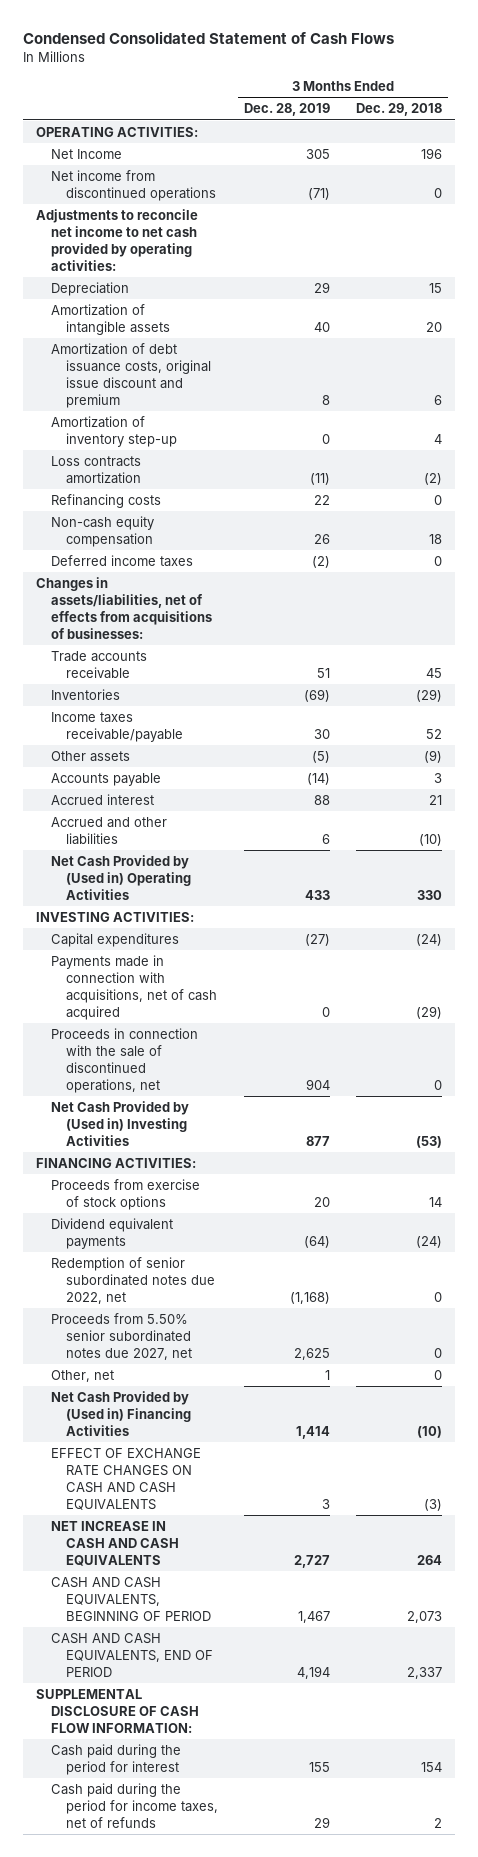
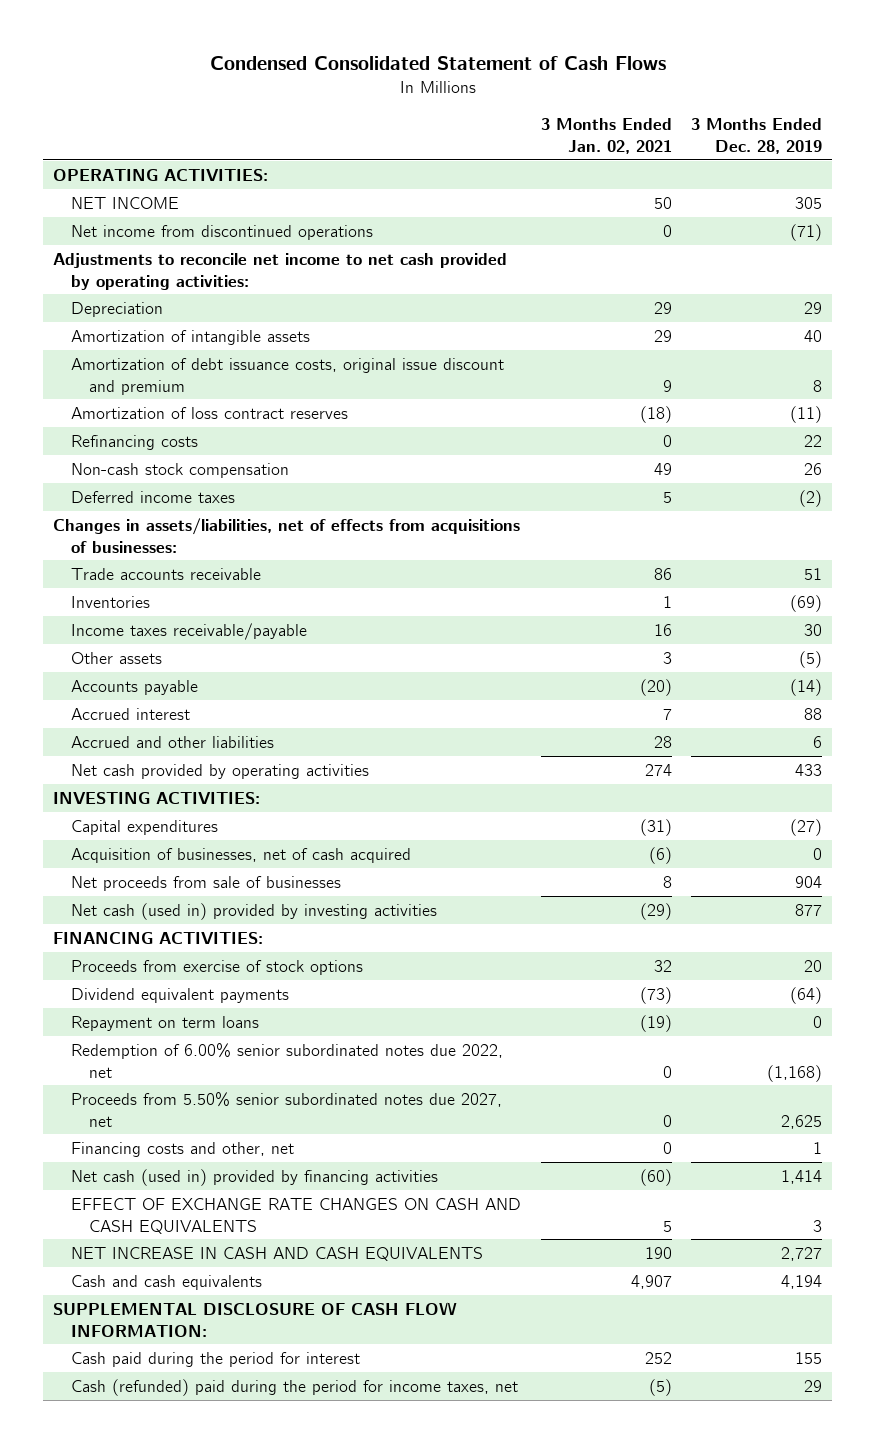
[355,103,442,117] Dec. 29, 2018 -> none
none -> [540,118,672,155] 3 Months Ended Jan. 02, 2021
[51,148,123,159] Net Income -> [70,196,179,209] NET INCOME
[51,415,178,447] Amortization of inventory step-up -> none
[51,455,142,484] Loss contracts amortization -> [70,406,348,419] Amortization of loss contract reserves
[51,515,155,547] Non-cash equity compensation -> [70,462,289,478] Non-cash stock compensation
[51,854,192,900] Net Cash Provided by (Used in) Operating Activities -> [70,763,369,779] Net cash provided by operating activities
[51,954,218,1020] Payments made in connection with acquisitions, net of cash acquired -> [70,847,411,863] Acquisition of businesses, net of cash acquired
[51,1027,199,1093] Proceeds in connection with the sale of discontinued operations, net -> [70,875,341,891] Net proceeds from sale of businesses
[51,1100,190,1146] Net Cash Provided by (Used in) Investing Activities -> [70,902,437,920] Net cash (used in) provided by investing activities
none -> [70,1015,259,1031] Repayment on term loans
[51,1256,216,1304] Redemption of senior subordinated notes due 2022, net -> [70,1042,503,1078] Redemption of 6.00% senior subordinated notes due 2022, net
[51,1369,115,1382] Other, net -> [70,1141,294,1157] Financing costs and other, net
[51,1390,192,1436] Net Cash Provided by (Used in) Financing Activities -> [70,1168,438,1186] Net cash (used in) provided by financing activities
[51,1576,212,1621] CASH AND CASH EQUIVALENTS, BEGINNING OF PERIOD -> none
[51,1632,214,1677] CASH AND CASH EQUIVALENTS, END OF PERIOD -> [70,1274,262,1290] Cash and cash equivalents
[51,1782,219,1828] Cash paid during the period for income taxes, net of refunds -> [70,1378,518,1396] Cash (refunded) paid during the period for income taxes, net

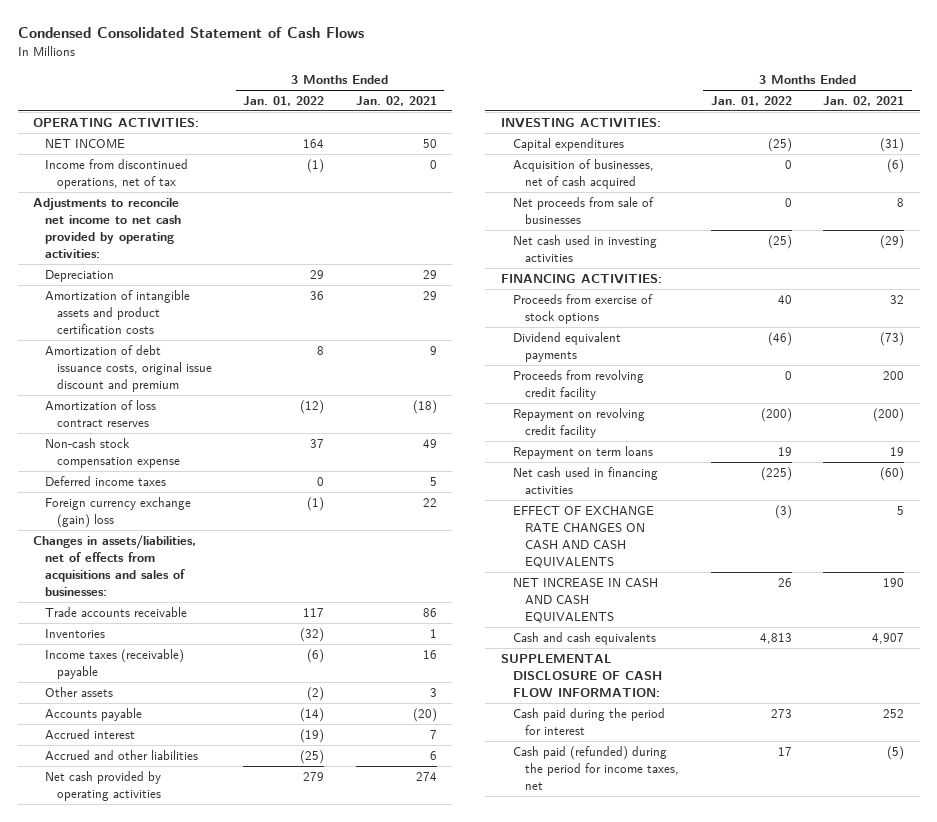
[691,118,823,155] 3 Months Ended Dec. 28, 2019 -> none
none -> [243,96,325,107] Jan. 01, 2022
[70,224,373,240] Net income from discontinued operations -> [45,159,189,190] Income from discontinued operations, net of tax
[70,329,310,345] Amortization of intangible assets -> [45,290,191,335] Amortization of intangible assets and product certification costs
[70,434,198,450] Refinancing costs -> none
[70,462,289,478] Non-cash stock compensation -> [45,438,181,469] Non-cash stock compensation expense
none -> [45,497,192,529] Foreign currency exchange (gain) loss
[53,517,521,553] Changes in assets/liabilities, net of effects from acquisitions of businesses: -> [33,535,197,597] Changes in assets/liabilities, net of effects from acquisitions and sales of businesses:
[70,622,307,640] Income taxes receivable/payable -> [45,649,185,680] Income taxes (receivable) payable
[653,735,672,748] 28 -> [429,751,437,761] 6
[70,902,437,920] Net cash (used in) provided by investing activities -> [512,235,657,263] Net cash used in investing activities
[70,1042,503,1078] Redemption of 6.00% senior subordinated notes due 2022, net -> none
[70,1091,502,1127] Proceeds from 5.50% senior subordinated notes due 2027, net -> none
[70,1141,294,1157] Financing costs and other, net -> none
none -> [512,370,644,401] Proceeds from revolving credit facility
none -> [512,408,645,439] Repayment on revolving credit facility
[639,1014,672,1032] (19) -> [890,447,905,457] 19
[70,1168,438,1186] Net cash (used in) provided by financing activities -> [512,467,658,495] Net cash used in financing activities
[70,1378,518,1396] Cash (refunded) paid during the period for income taxes, net -> [512,746,679,791] Cash paid (refunded) during the period for income taxes, net

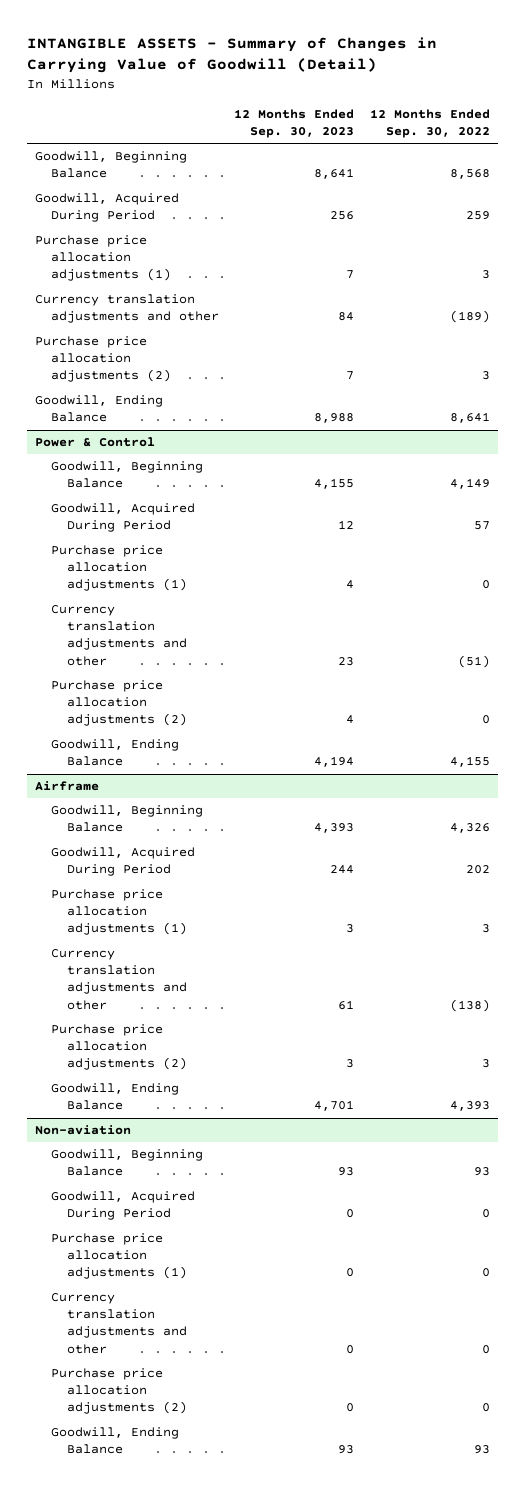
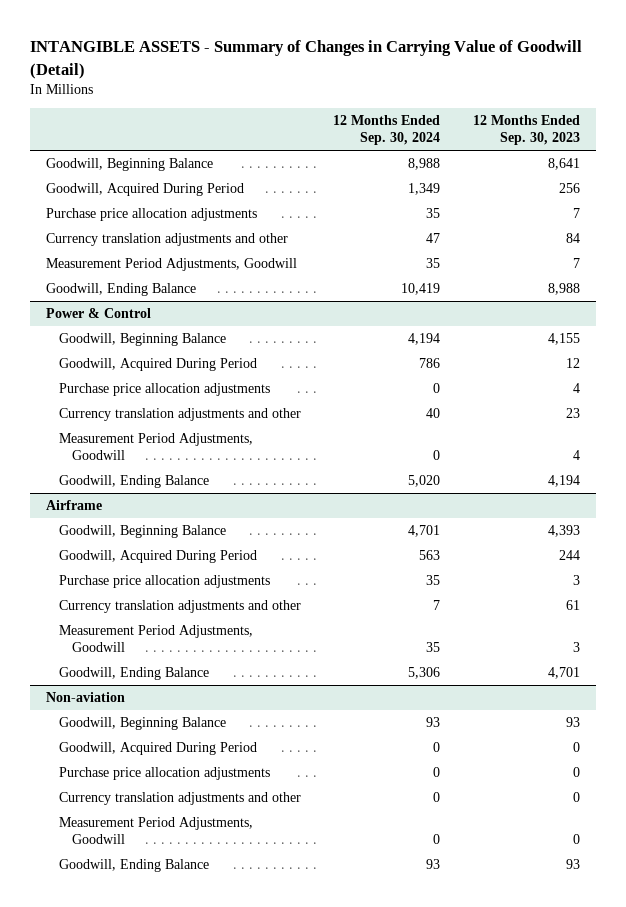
[369,108,490,138] 12 Months Ended Sep. 30, 2022 -> none
none -> [333,115,441,145] 12 Months Ended Sep. 30, 2024
[34,235,171,282] Purchase price allocation adjustments (1) -> [46,208,258,222] Purchase price allocation adjustments
[34,336,171,383] Purchase price allocation adjustments (2) -> [46,258,298,272] Measurement Period Adjustments, Goodwill
[50,545,187,592] Purchase price allocation adjustments (1) -> [59,383,271,397] Purchase price allocation adjustments
[50,680,187,727] Purchase price allocation adjustments (2) -> [59,433,254,460] Measurement Period Adjustments, Goodwill
[50,889,187,936] Purchase price allocation adjustments (1) -> [59,575,271,589] Purchase price allocation adjustments
[50,1024,187,1071] Purchase price allocation adjustments (2) -> [59,625,254,652] Measurement Period Adjustments, Goodwill
[50,1233,187,1280] Purchase price allocation adjustments (1) -> [59,767,271,781] Purchase price allocation adjustments
[50,1368,187,1415] Purchase price allocation adjustments (2) -> [59,817,254,844] Measurement Period Adjustments, Goodwill

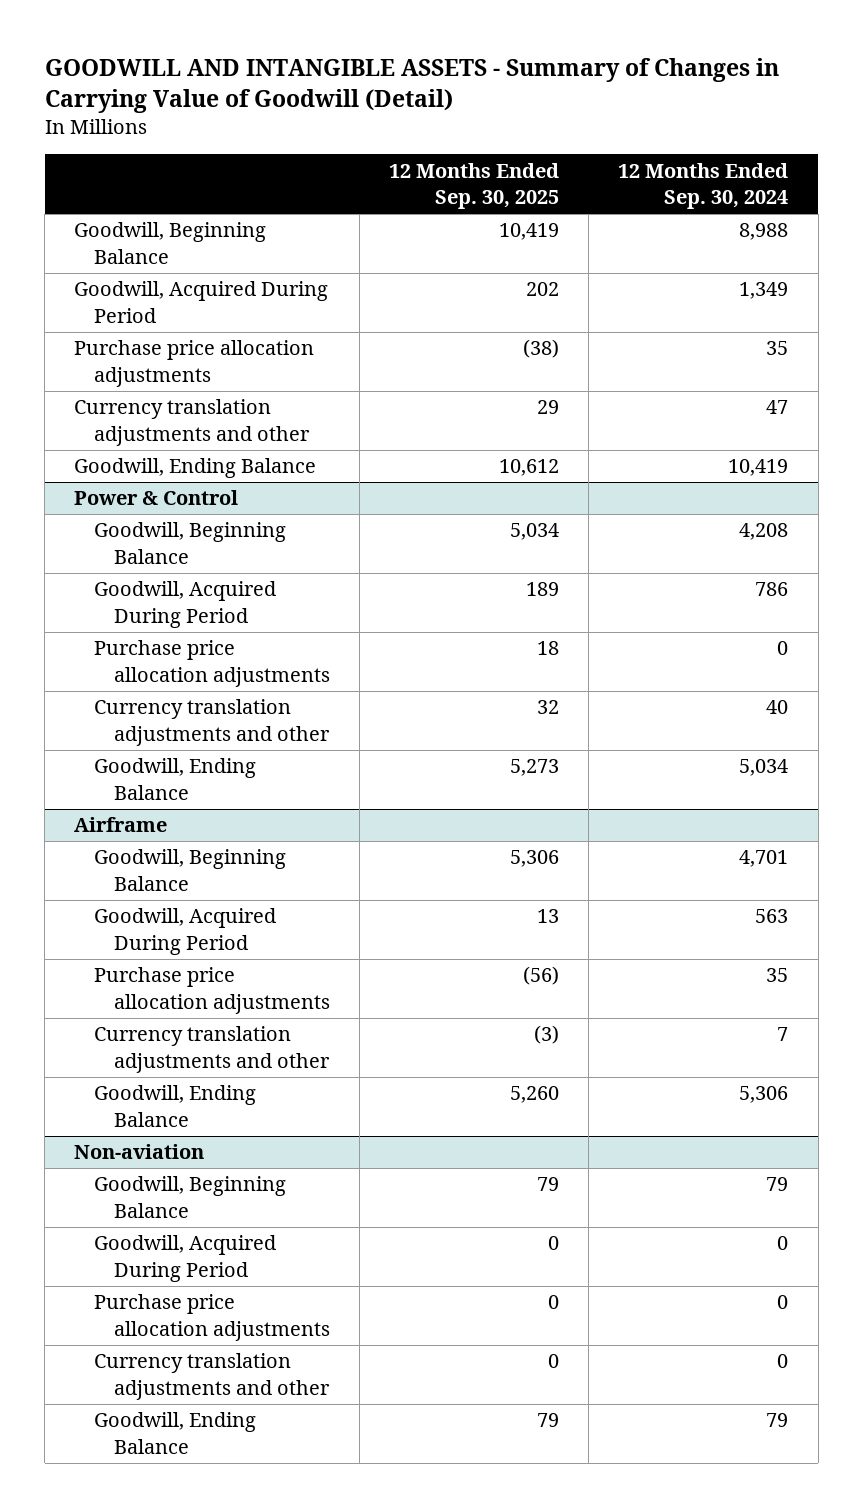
[30,40,583,79] INTANGIBLE ASSETS - Summary of Changes in Carrying Value of Goodwill (Detail) -> [44,57,779,114] GOODWILL AND INTANGIBLE ASSETS - Summary of Changes in Carrying Value of Goodwill (Detail)
[472,115,580,145] 12 Months Ended Sep. 30, 2023 -> none
none -> [388,162,559,210] 12 Months Ended Sep. 30, 2025
[46,258,298,272] Measurement Period Adjustments, Goodwill -> none
[408,333,441,346] 4,194 -> [739,523,789,541] 4,208
[59,433,254,460] Measurement Period Adjustments, Goodwill -> none
[408,475,441,488] 5,020 -> [739,759,789,777] 5,034
[59,625,254,652] Measurement Period Adjustments, Goodwill -> none
[426,717,441,728] 93 -> [766,1177,789,1192] 79
[59,817,254,844] Measurement Period Adjustments, Goodwill -> none
[426,859,441,870] 93 -> [766,1413,789,1428] 79

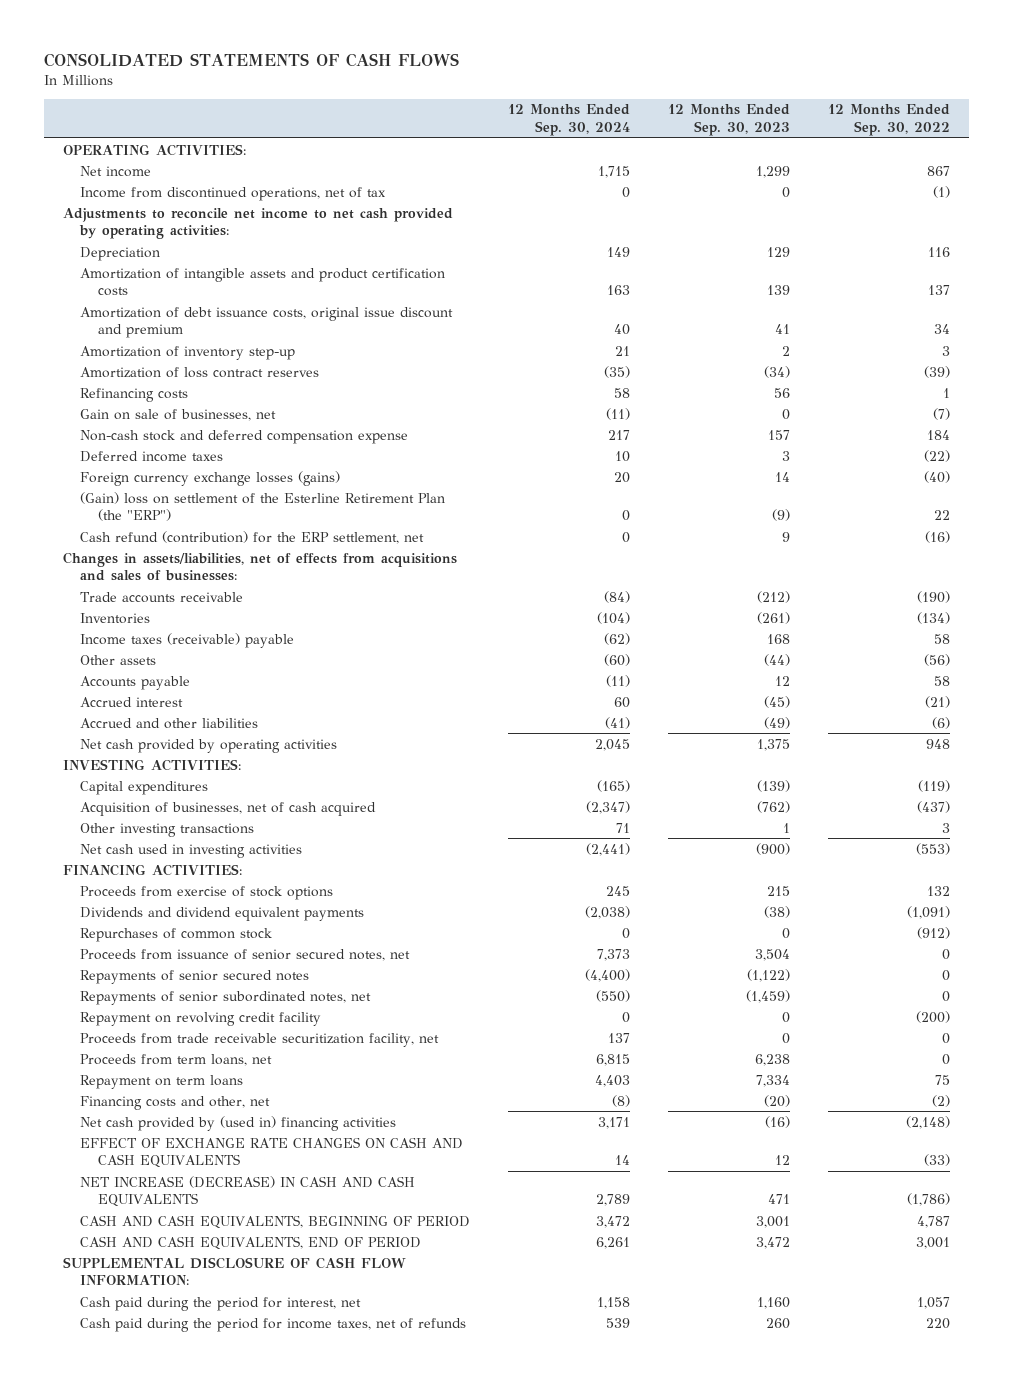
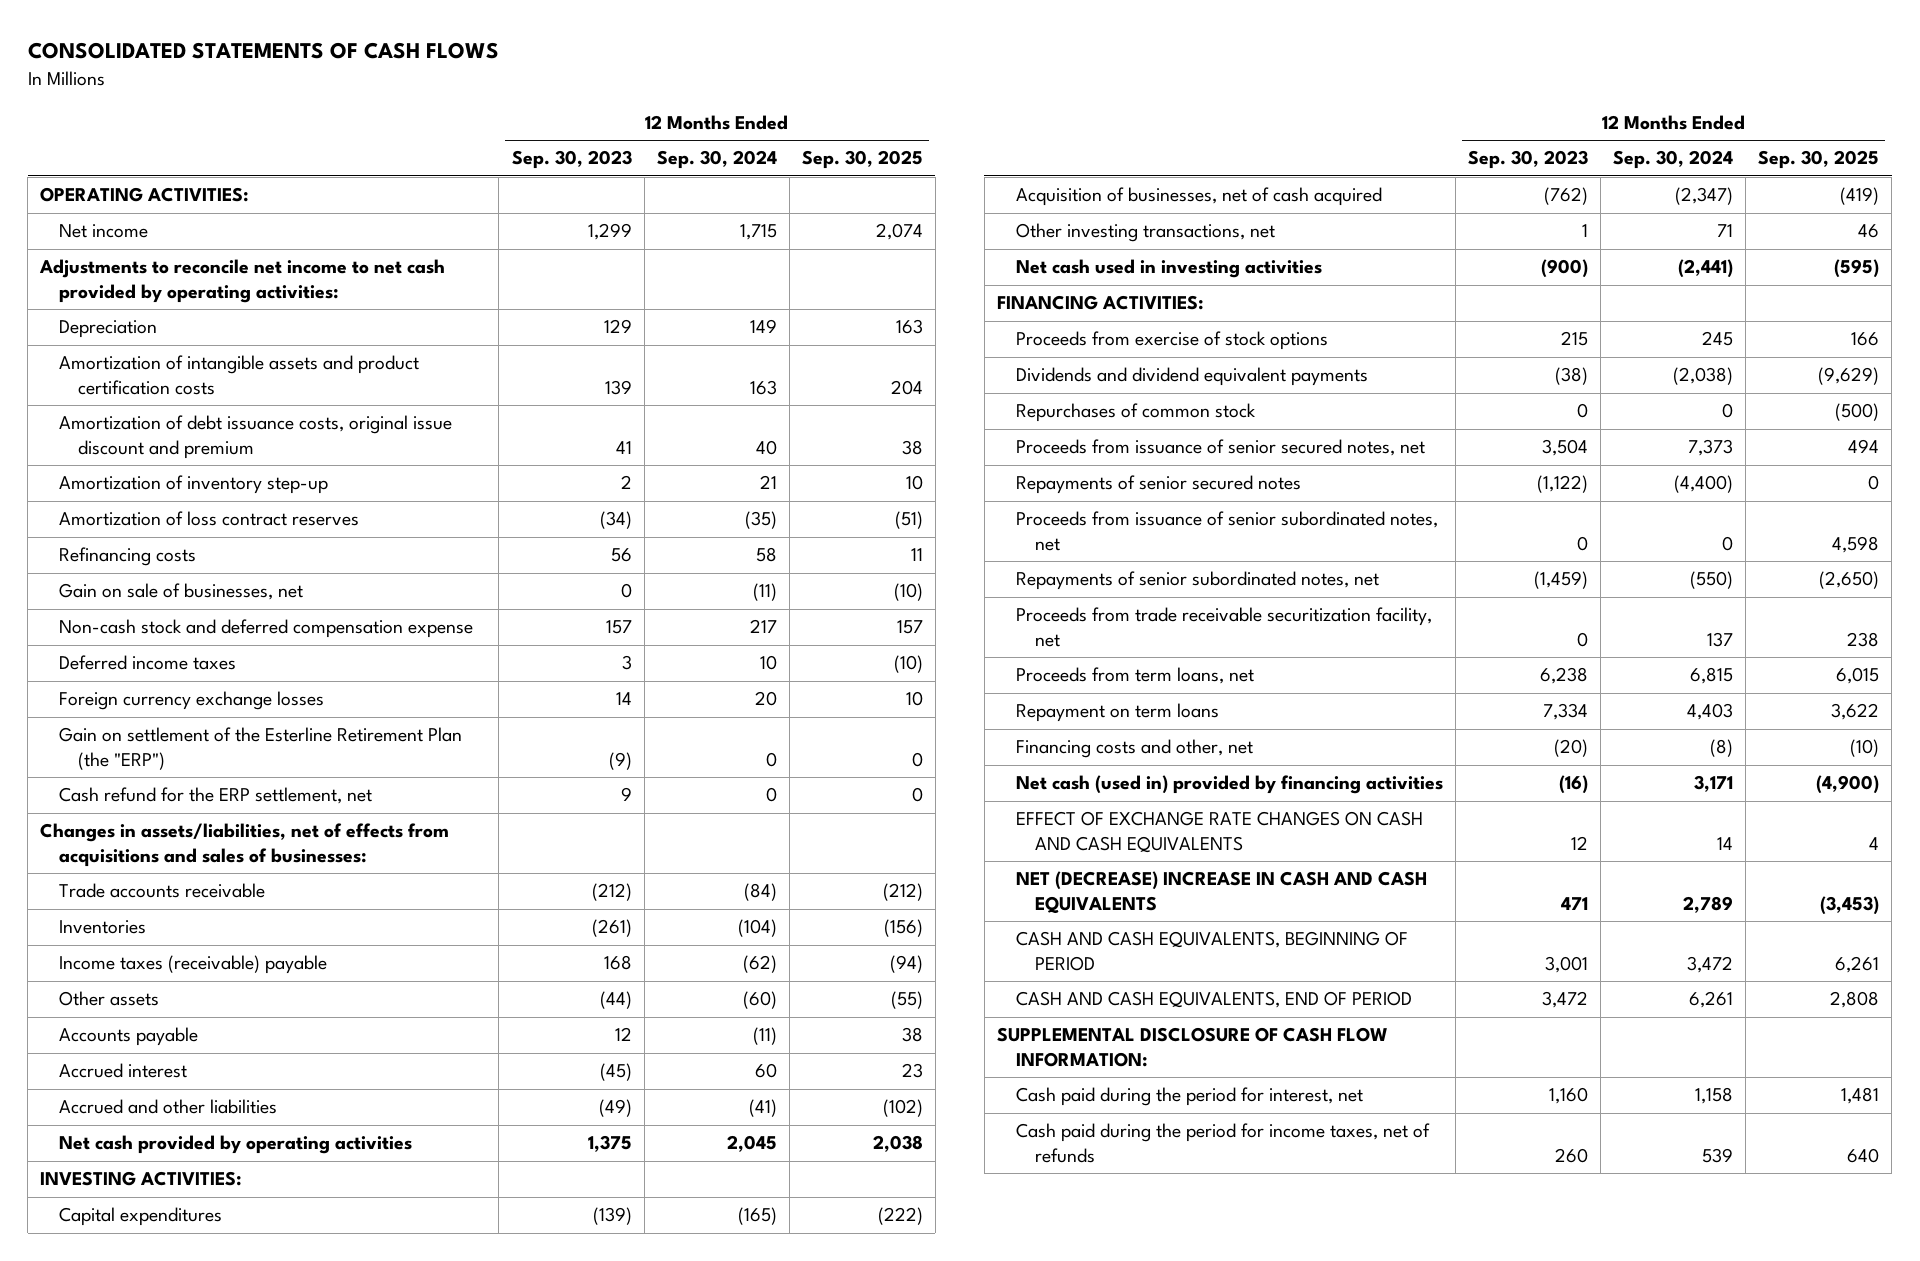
[827,104,950,137] 12 Months Ended Sep. 30, 2022 -> none
none -> [801,150,923,170] Sep. 30, 2025
[80,186,387,201] Income from discontinued operations, net of tax -> none
[80,470,341,486] Foreign currency exchange losses (gains) -> [59,691,325,711] Foreign currency exchange losses
[80,491,446,522] (Gain) loss on settlement of the Esterline Retirement Plan (the "ERP") -> [59,727,463,771] Gain on settlement of the Esterline Retirement Plan (the "ERP")
[80,530,425,544] Cash refund (contribution) for the ERP settlement, net -> [59,787,373,805] Cash refund for the ERP settlement, net
[80,822,255,837] Other investing transactions -> [1015,223,1275,243] Other investing transactions, net
none -> [1015,511,1438,552] Proceeds from issuance of senior subordinated notes, net
[80,1011,322,1026] Repayment on revolving credit facility -> none
[80,1115,397,1131] Net cash provided by (used in) financing activities -> [1015,775,1443,795] Net cash (used in) provided by financing activities
[80,1175,416,1208] NET INCREASE (DECREASE) IN CASH AND CASH EQUIVALENTS -> [1015,871,1427,915] NET (DECREASE) INCREASE IN CASH AND CASH EQUIVALENTS

